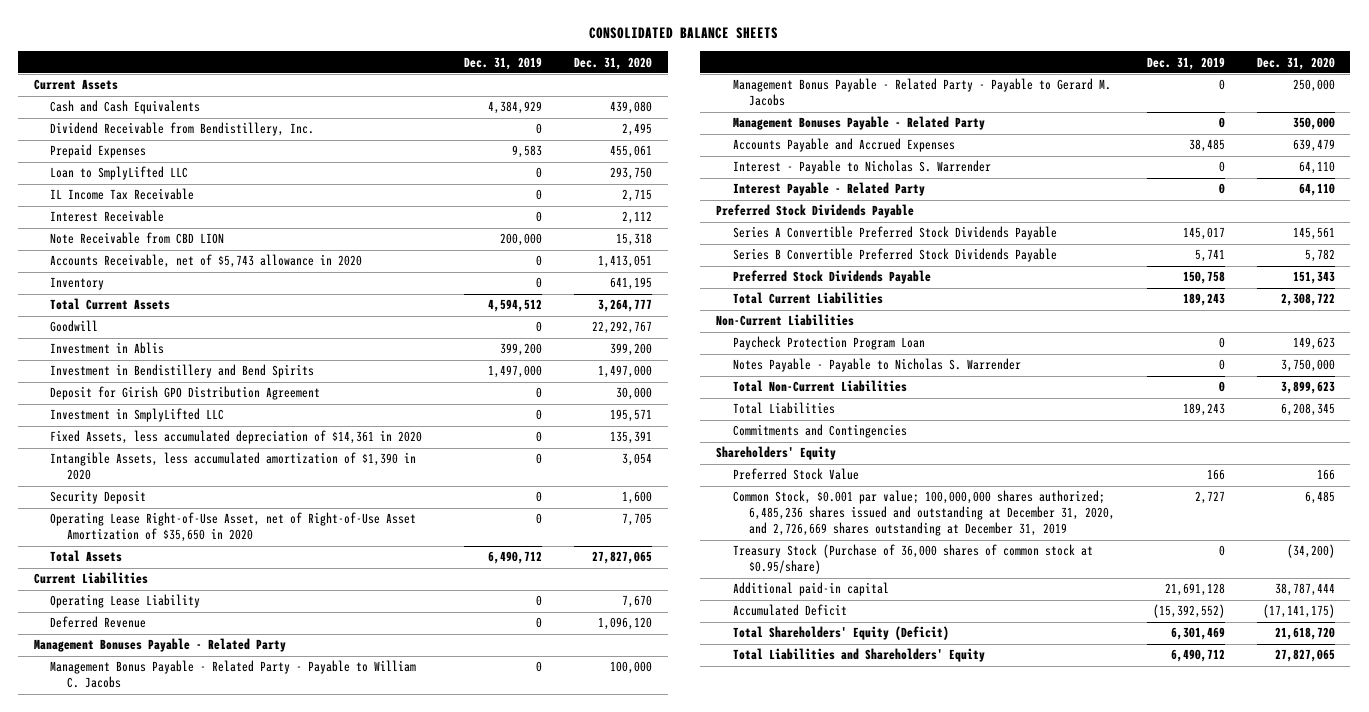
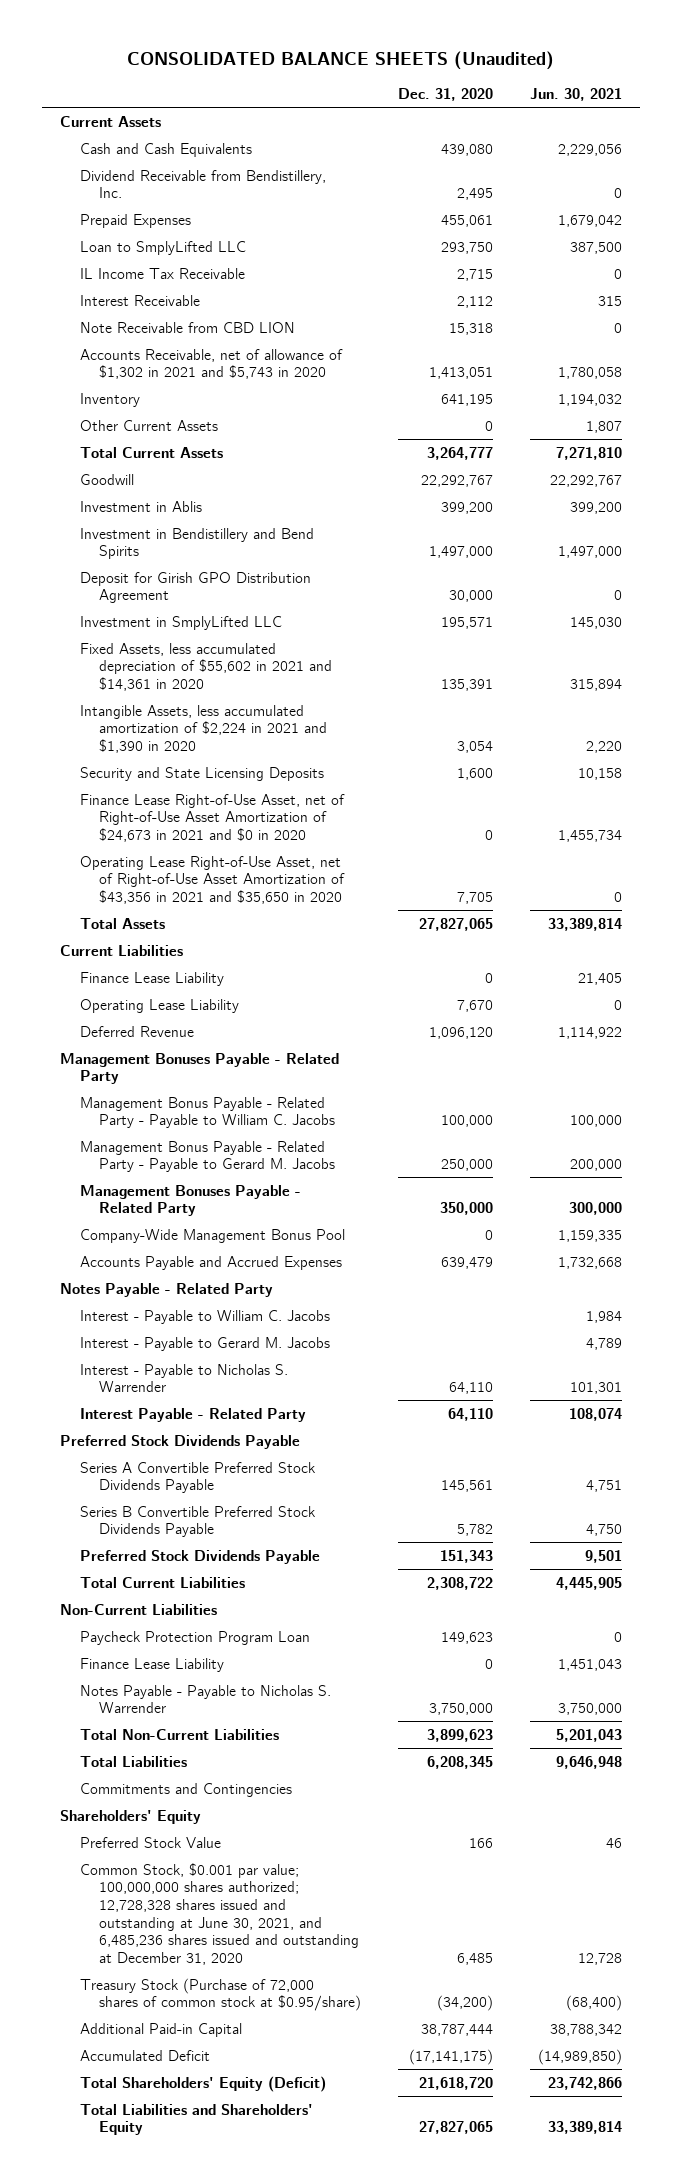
[589,27,779,40] CONSOLIDATED BALANCE SHEETS -> [126,51,554,71] CONSOLIDATED BALANCE SHEETS (Unaudited)
[464,56,543,70] Dec. 31, 2019 -> none
none -> [529,88,622,102] Jun. 30, 2021
[50,254,363,269] Accounts Receivable, net of $5,743 allowance in 2020 -> [79,348,343,380] Accounts Receivable, net of allowance of $1,302 in 2021 and $5,743 in 2020
none -> [79,419,218,431] Other Current Assets
[50,430,423,445] Fixed Assets, less accumulated depreciation of $14,361 in 2020 -> [79,642,333,691] Fixed Assets, less accumulated depreciation of $55,602 in 2021 and $14,361 in 2020
[50,452,417,481] Intangible Assets, less accumulated amortization of $1,390 in 2020 -> [79,704,328,753] Intangible Assets, less accumulated amortization of $2,224 in 2021 and $1,390 in 2020
[50,490,147,505] Security Deposit -> [79,766,324,781] Security and State Licensing Deposits
none -> [79,793,345,842] Finance Lease Right-of-Use Asset, net of Right-of-Use Asset Amortization of $24,673 in 2021 and $0 in 2020
[50,512,417,543] Operating Lease Right-of-Use Asset, net of Right-of-Use Asset Amortization of $35,650 in 2020 -> [79,855,346,904] Operating Lease Right-of-Use Asset, net of Right-of-Use Asset Amortization of $43,356 in 2021 and $35,650 in 2020
none -> [79,971,224,986] Finance Lease Liability
none -> [79,1228,345,1243] Company-Wide Management Bonus Pool
none -> [60,1282,274,1297] Notes Payable - Related Party
none -> [79,1309,330,1324] Interest - Payable to William C. Jacobs
none -> [79,1336,330,1351] Interest - Payable to Gerard M. Jacobs
none -> [79,1657,224,1672] Finance Lease Liability
[732,490,1116,537] Common Stock, $0.001 par value; 100,000,000 shares authorized; 6,485,236 shares issued and outstanding at December 31, 2020, and 2,726,669 shares outstanding at December 31, 2019 -> [79,1862,360,1966] Common Stock, $0.001 par value; 100,000,000 shares authorized; 12,728,328 shares issued and outstanding at June 30, 2021, and 6,485,236 shares issued and outstanding at December 31, 2020
[732,544,1093,575] Treasury Stock (Purchase of 36,000 shares of common stock at $0.95/share) -> [79,1977,362,2012] Treasury Stock (Purchase of 72,000 shares of common stock at $0.95/share)
[732,582,889,597] Additional paid-in capital -> [79,2022,242,2037] Additional Paid-in Capital

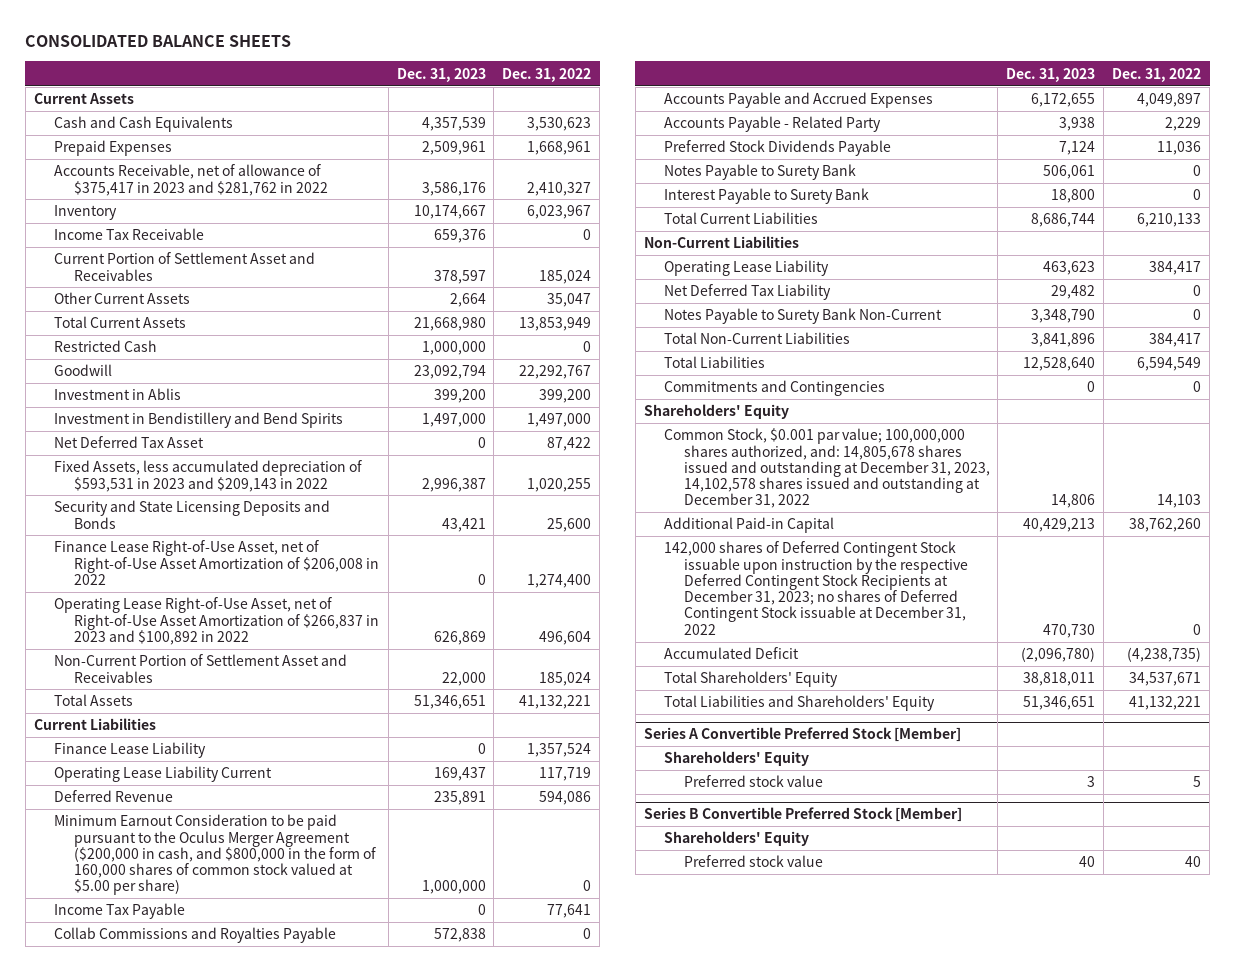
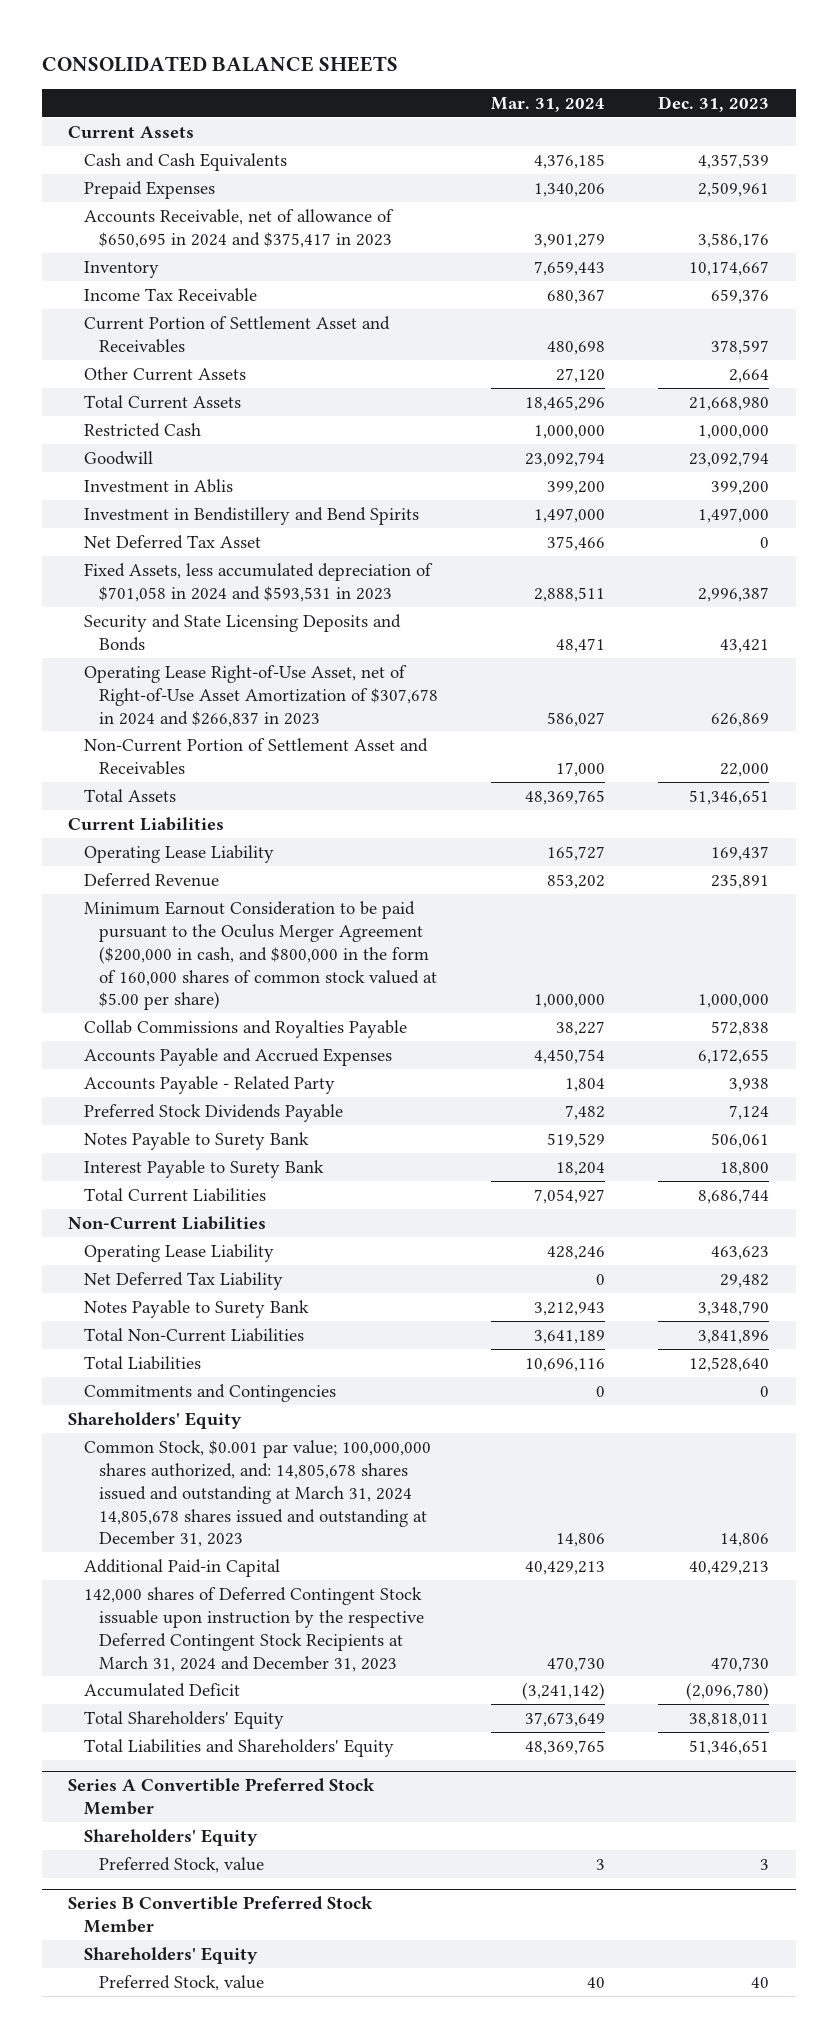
[502,67,592,82] Dec. 31, 2022 -> none
none -> [491,96,606,112] Mar. 31, 2024
[53,164,328,196] Accounts Receivable, net of allowance of $375,417 in 2023 and $281,762 in 2022 -> [83,208,394,248] Accounts Receivable, net of allowance of $650,695 in 2024 and $375,417 in 2023
[53,460,362,492] Fixed Assets, less accumulated depreciation of $593,531 in 2023 and $209,143 in 2022 -> [83,562,433,602] Fixed Assets, less accumulated depreciation of $701,058 in 2024 and $593,531 in 2023
[53,540,379,585] Finance Lease Right-of-Use Asset, net of Right-of-Use Asset Amortization of $206,008 in 2022 -> none
[53,597,379,645] Operating Lease Right-of-Use Asset, net of Right-of-Use Asset Amortization of $266,837 in 2023 and $100,892 in 2022 -> [83,664,439,727] Operating Lease Right-of-Use Asset, net of Right-of-Use Asset Amortization of $307,678 in 2024 and $266,837 in 2023
[53,742,206,759] Finance Lease Liability -> none
[53,766,272,783] Operating Lease Liability Current -> [83,844,274,863] Operating Lease Liability
[53,903,185,920] Income Tax Payable -> none
[663,308,942,325] Notes Payable to Surety Bank Non-Current -> [83,1299,309,1318] Notes Payable to Surety Bank
[663,428,990,509] Common Stock, $0.001 par value; 100,000,000 shares authorized, and: 14,805,678 shares issued and outstanding at December 31, 2023, 14,102,578 shares issued and outstanding at December 31, 2022 -> [83,1439,431,1548] Common Stock, $0.001 par value; 100,000,000 shares authorized, and: 14,805,678 shares issued and outstanding at March 31, 2024 14,805,678 shares issued and outstanding at December 31, 2023
[663,541,968,635] 142,000 shares of Deferred Contingent Stock issuable upon instruction by the respective Deferred Contingent Stock Recipients at December 31, 2023; no shares of Deferred Contingent Stock issuable at December 31, 2022 -> [83,1586,425,1672] 142,000 shares of Deferred Contingent Stock issuable upon instruction by the respective Deferred Contingent Stock Recipients at March 31, 2024 and December 31, 2023
[643,727,961,743] Series A Convertible Preferred Stock [Member] -> [68,1778,376,1816] Series A Convertible Preferred Stock Member
[683,775,823,788] Preferred stock value -> [99,1856,265,1873] Preferred Stock, value
[643,807,962,823] Series B Convertible Preferred Stock [Member] -> [68,1896,374,1934] Series B Convertible Preferred Stock Member
[683,855,823,868] Preferred stock value -> [99,1974,265,1991] Preferred Stock, value

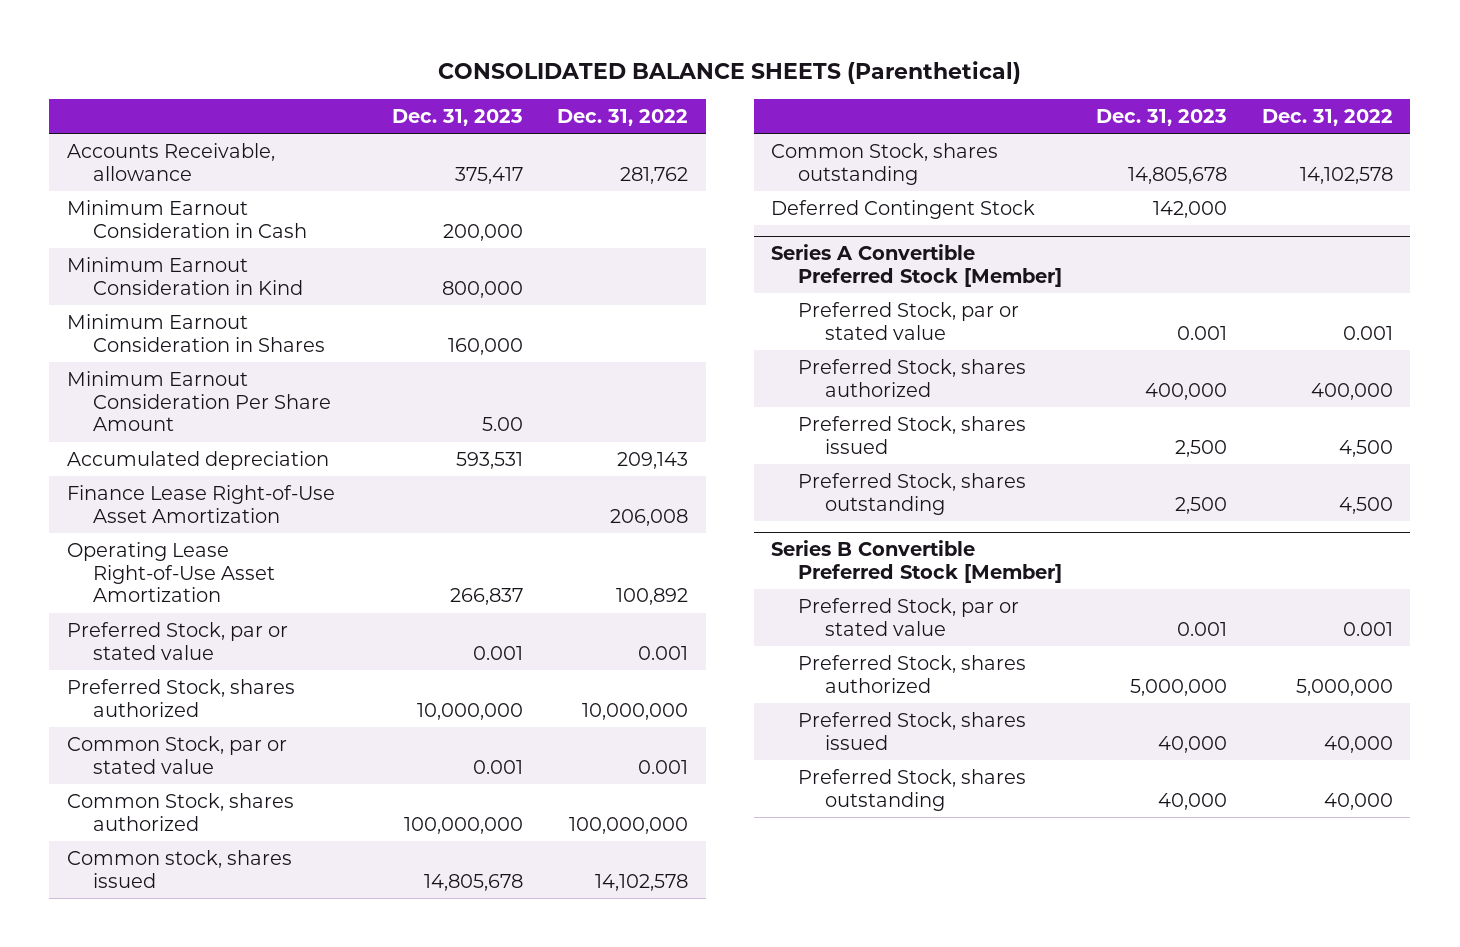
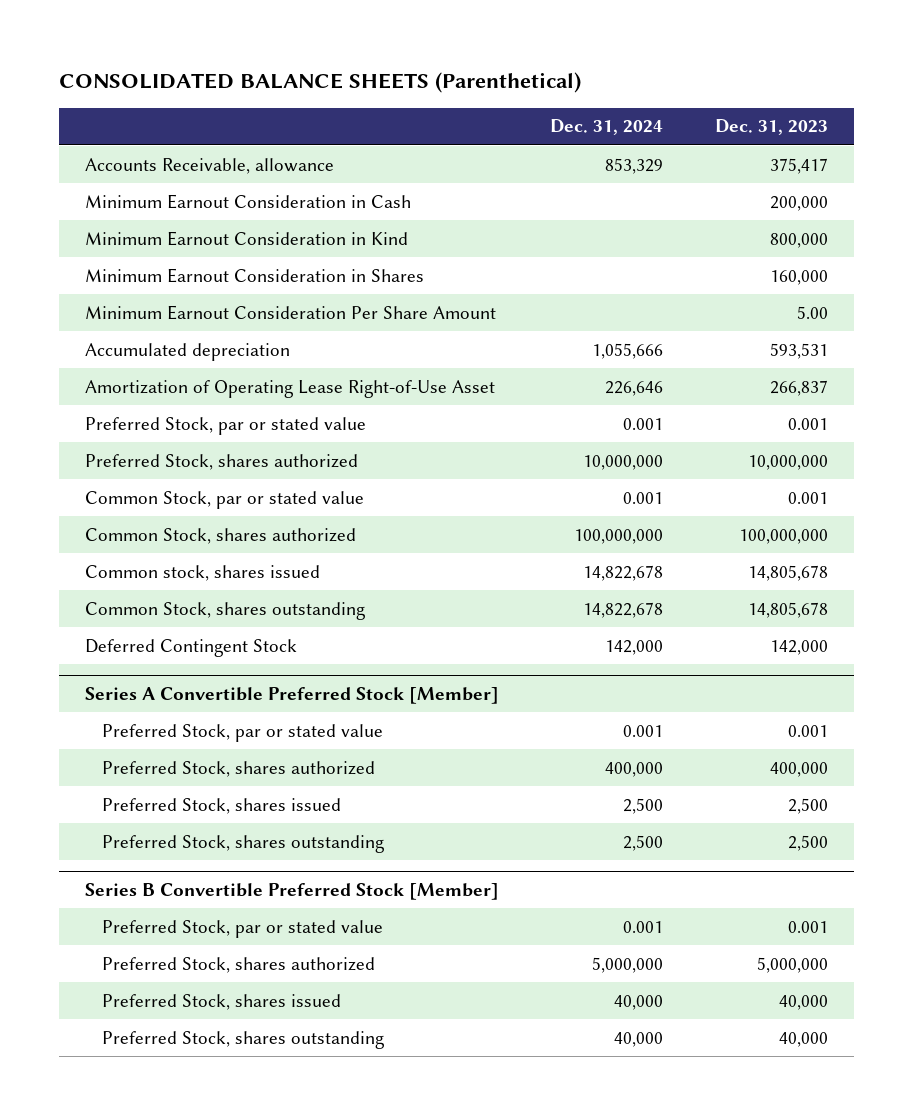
[557,108,689,126] Dec. 31, 2022 -> none
none -> [550,119,664,136] Dec. 31, 2024
[66,484,335,523] Finance Lease Right-of-Use Asset Amortization -> none
[66,541,276,603] Operating Lease Right-of-Use Asset Amortization -> [84,379,495,398] Amortization of Operating Lease Right-of-Use Asset

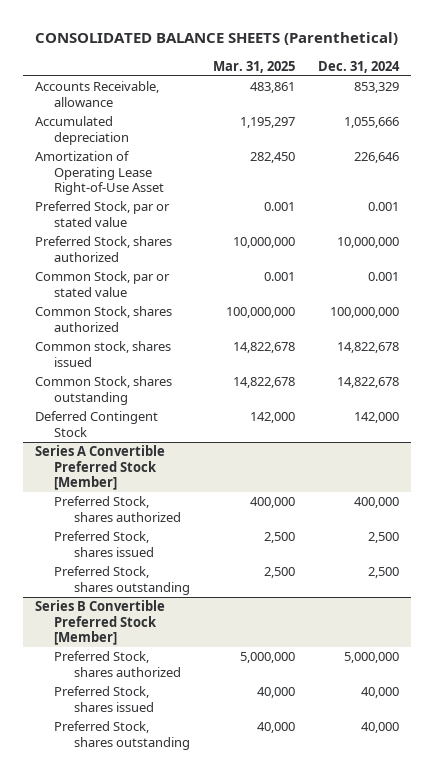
[714,119,828,136] Dec. 31, 2023 -> none
none -> [212,61,295,74] Mar. 31, 2025
[84,193,411,209] Minimum Earnout Consideration in Cash -> none
[84,230,408,246] Minimum Earnout Consideration in Kind -> none
[84,267,424,283] Minimum Earnout Consideration in Shares -> none
[84,304,496,320] Minimum Earnout Consideration Per Share Amount -> none
[101,723,383,742] Preferred Stock, par or stated value -> none
[101,919,383,938] Preferred Stock, par or stated value -> none

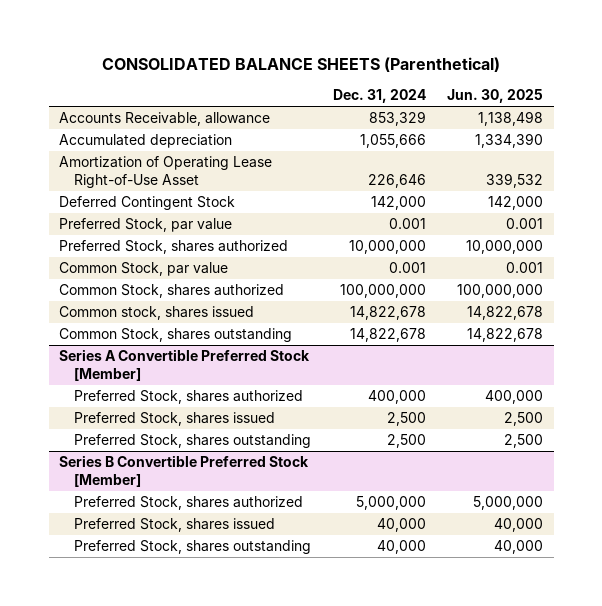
[212,61,295,74] Mar. 31, 2025 -> none
none -> [447,89,544,104] Jun. 30, 2025
[34,411,158,437] Deferred Contingent Stock -> [59,195,236,210] Deferred Contingent Stock
[34,201,170,227] Preferred Stock, par or stated value -> [59,217,233,232] Preferred Stock, par value
[34,271,170,297] Common Stock, par or stated value -> [59,261,229,276] Common Stock, par value

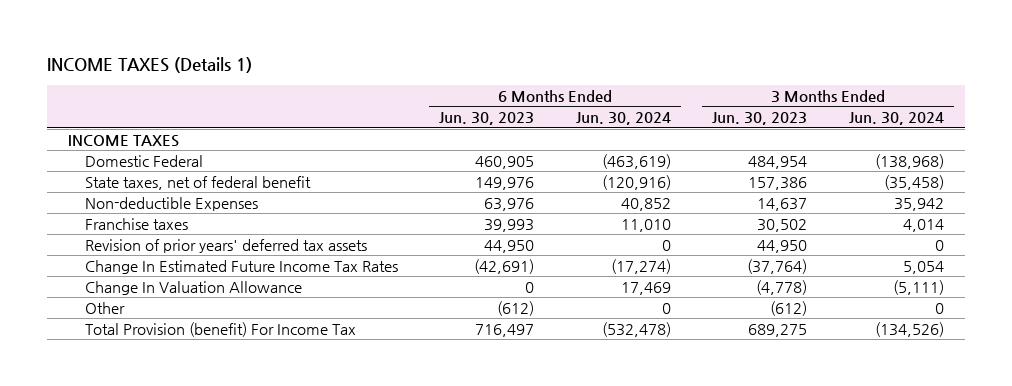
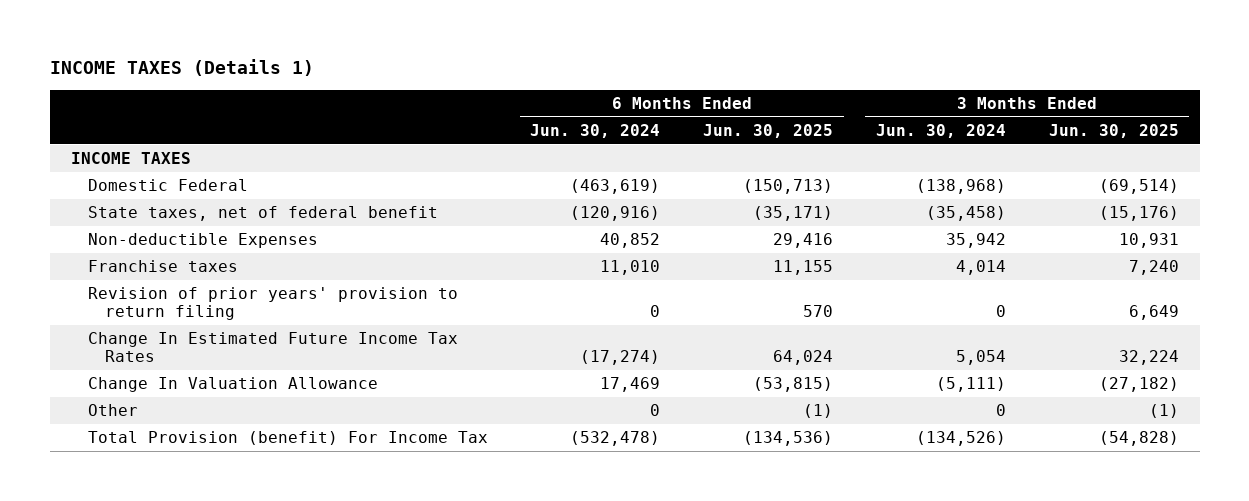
[439,112,535,126] Jun. 30, 2023 -> none
[712,112,808,126] Jun. 30, 2023 -> none
none -> [703,124,834,139] Jun. 30, 2025
none -> [1048,124,1179,139] Jun. 30, 2025
[84,238,367,253] Revision of prior years' deferred tax assets -> [87,287,458,321] Revision of prior years' provision to return filing

